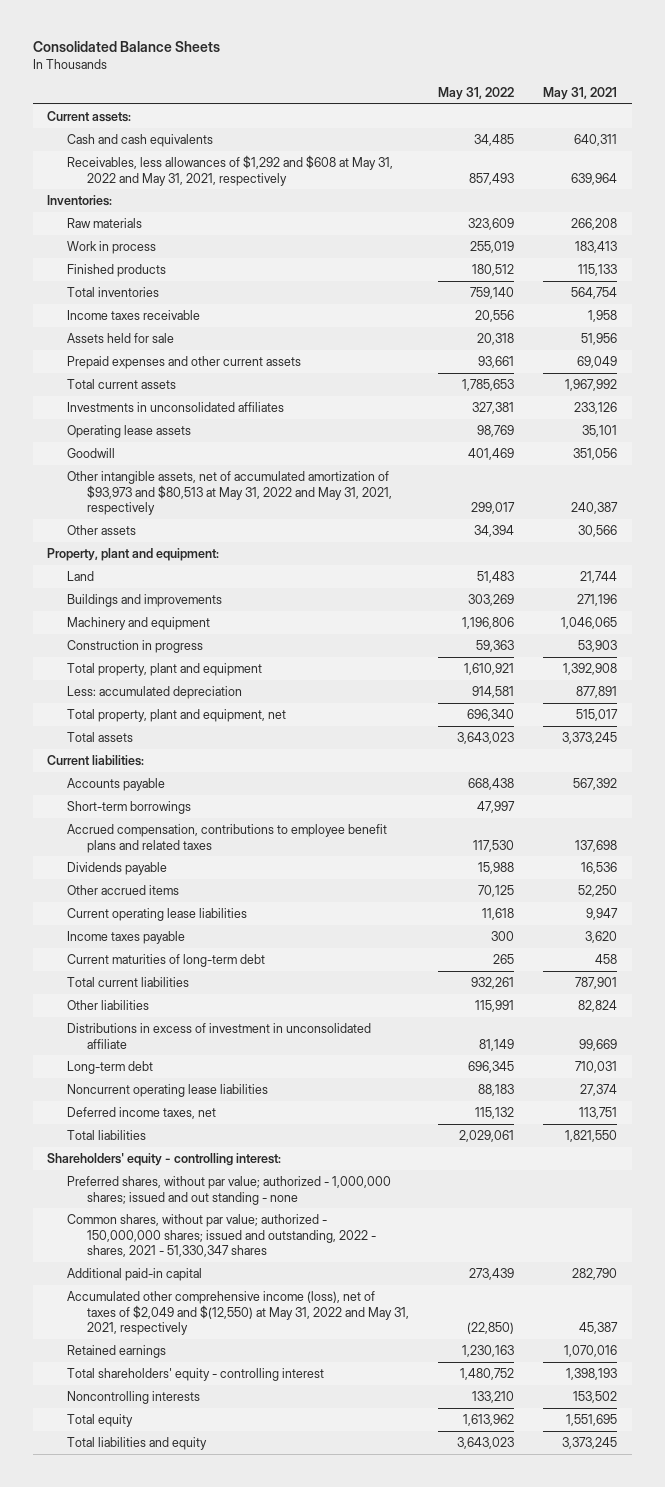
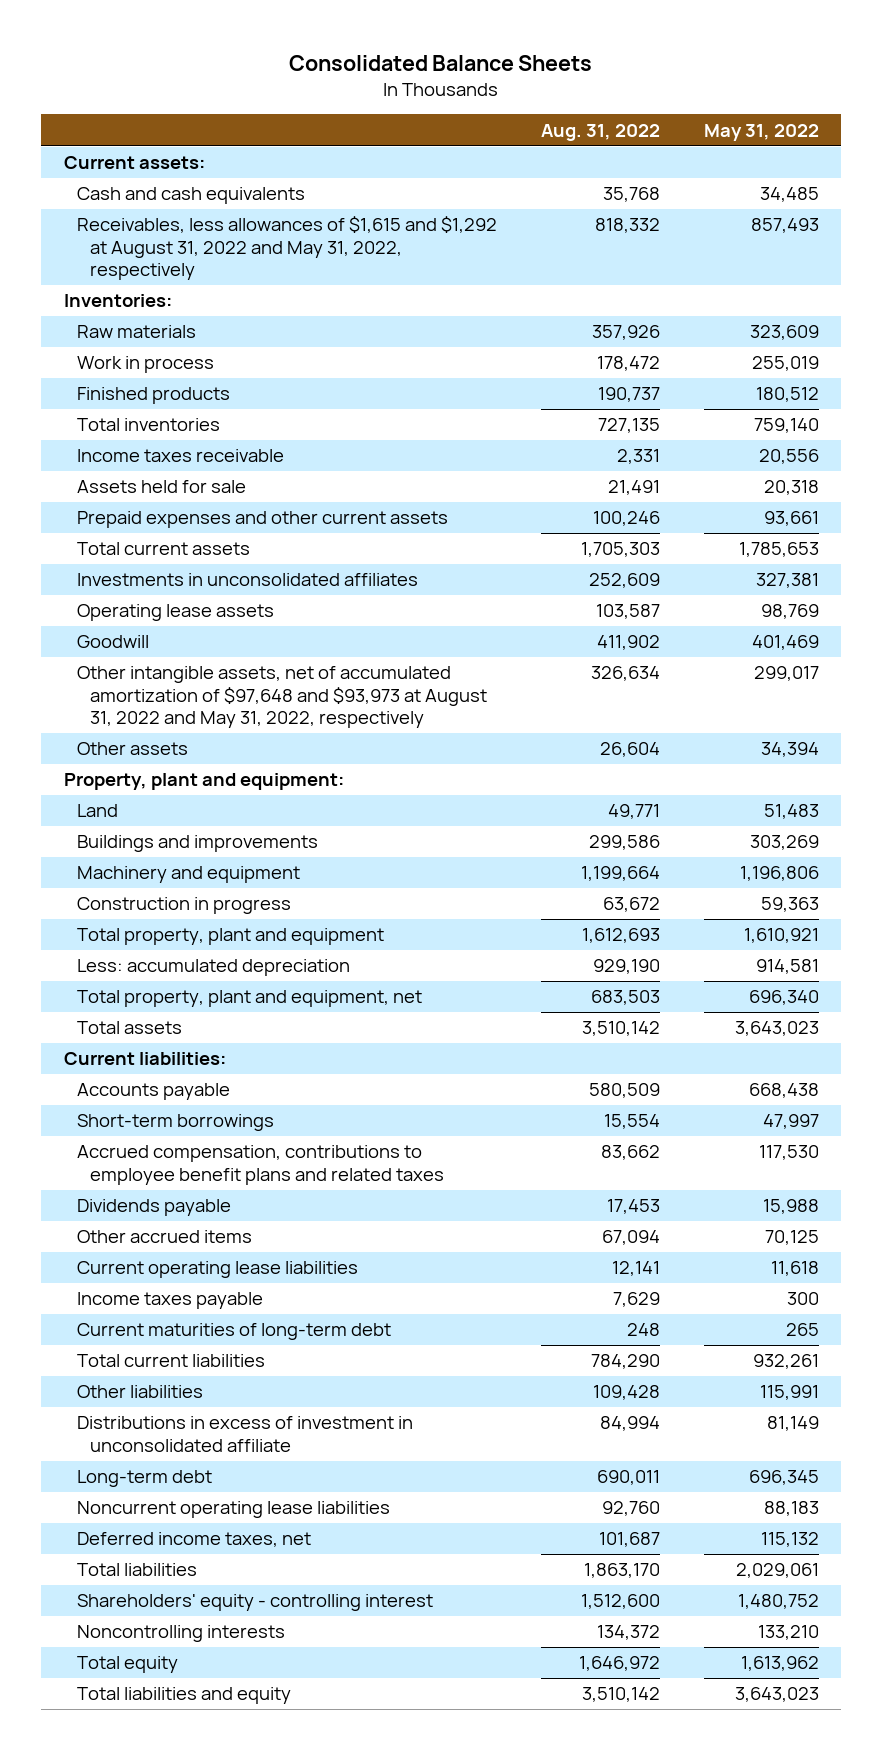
[543,86,618,100] May 31, 2021 -> none
none -> [541,123,661,141] Aug. 31, 2022
[66,154,393,186] Receivables, less allowances of $1,292 and $608 at May 31, 2022 and May 31, 2021, respectively -> [76,216,497,280] Receivables, less allowances of $1,615 and $1,292 at August 31, 2022 and May 31, 2022, respectively
[66,470,392,516] Other intangible assets, net of accumulated amortization of $93,973 and $80,513 at May 31, 2022 and May 31, 2021, respectively -> [76,666,488,728] Other intangible assets, net of accumulated amortization of $97,648 and $93,973 at August 31, 2022 and May 31, 2022, respectively
[47,1152,282,1166] Shareholders' equity - controlling interest: -> none
[66,1175,391,1205] Preferred shares, without par value; authorized - 1,000,000 shares; issued and out standing - none -> none
[66,1213,376,1258] Common shares, without par value; authorized - 150,000,000 shares; issued and outstanding, 2022 - shares, 2021 - 51,330,347 shares -> none
[66,1267,202,1281] Additional paid-in capital -> none
[66,1290,409,1336] Accumulated other comprehensive income (loss), net of taxes of $2,049 and $(12,550) at May 31, 2022 and May 31, 2021, respectively -> none
[66,1344,166,1358] Retained earnings -> none
[66,1367,324,1381] Total shareholders' equity - controlling interest -> [76,1594,433,1612] Shareholders' equity - controlling interest

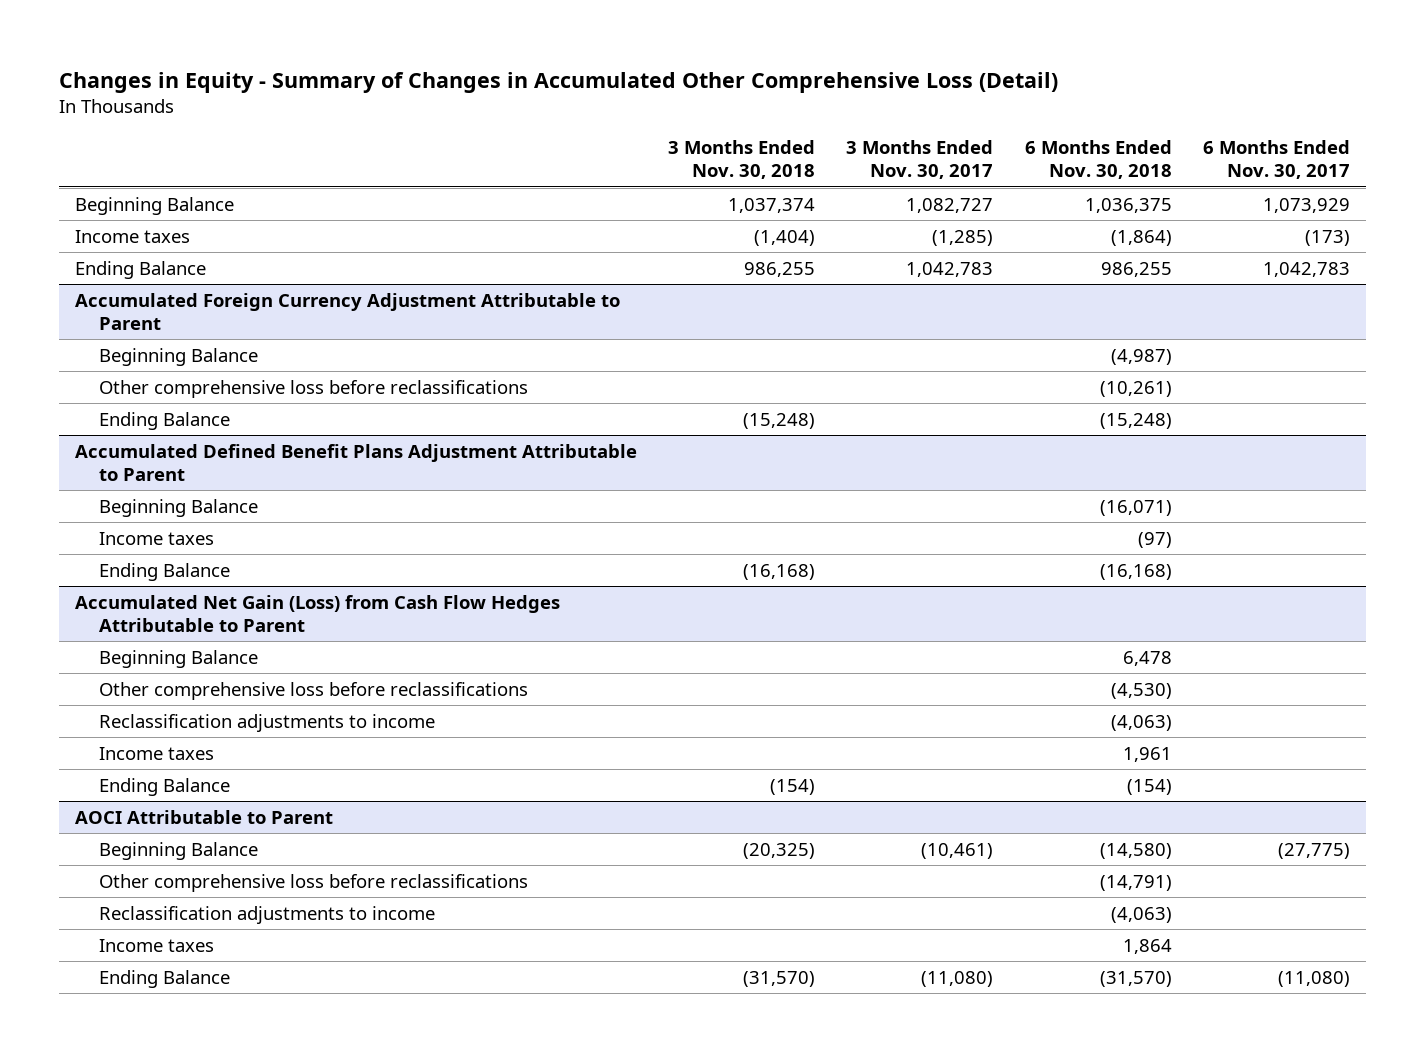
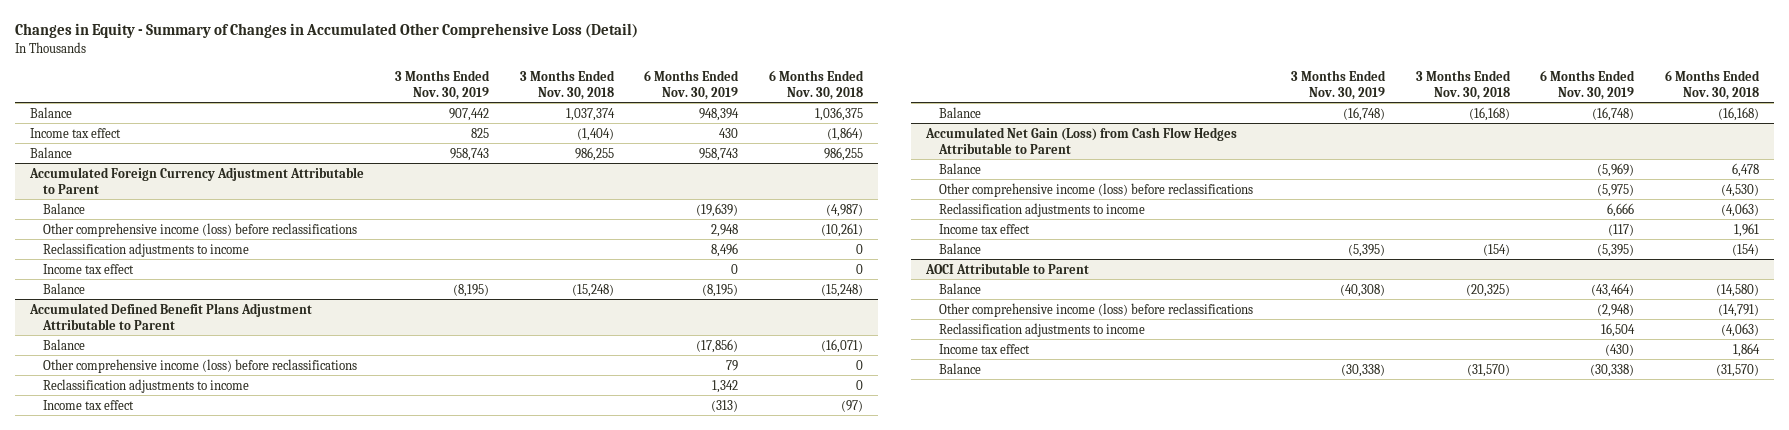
[846,140,994,180] 3 Months Ended Nov. 30, 2017 -> none
[1203,140,1351,180] 6 Months Ended Nov. 30, 2017 -> none
none -> [394,69,490,100] 3 Months Ended Nov. 30, 2019
none -> [644,69,740,100] 6 Months Ended Nov. 30, 2019
[74,196,234,215] Beginning Balance -> [30,106,73,118] Balance
[74,229,190,243] Income taxes -> [30,127,122,138] Income tax effect
[74,260,206,279] Ending Balance -> [30,146,73,158] Balance
[98,347,258,366] Beginning Balance -> [43,202,86,214] Balance
[98,379,528,398] Other comprehensive loss before reclassifications -> [43,222,358,237] Other comprehensive income (loss) before reclassifications
none -> [43,242,250,257] Reclassification adjustments to income
none -> [43,263,135,274] Income tax effect
[98,411,230,430] Ending Balance -> [43,282,86,294] Balance
[98,498,258,517] Beginning Balance -> [43,338,86,350] Balance
none -> [43,358,358,373] Other comprehensive income (loss) before reclassifications
none -> [43,378,250,393] Reclassification adjustments to income
[98,531,214,545] Income taxes -> [43,399,135,410] Income tax effect
[98,562,230,581] Ending Balance -> [939,106,982,118] Balance
[98,649,258,668] Beginning Balance -> [939,162,982,174] Balance
[98,681,528,700] Other comprehensive loss before reclassifications -> [939,182,1254,197] Other comprehensive income (loss) before reclassifications
[98,746,214,760] Income taxes -> [939,223,1031,234] Income tax effect
[98,777,230,796] Ending Balance -> [939,242,982,254] Balance
[98,841,258,860] Beginning Balance -> [939,282,982,294] Balance
[98,873,528,892] Other comprehensive loss before reclassifications -> [939,302,1254,317] Other comprehensive income (loss) before reclassifications
[98,938,214,952] Income taxes -> [939,343,1031,354] Income tax effect
[98,969,230,988] Ending Balance -> [939,362,982,374] Balance

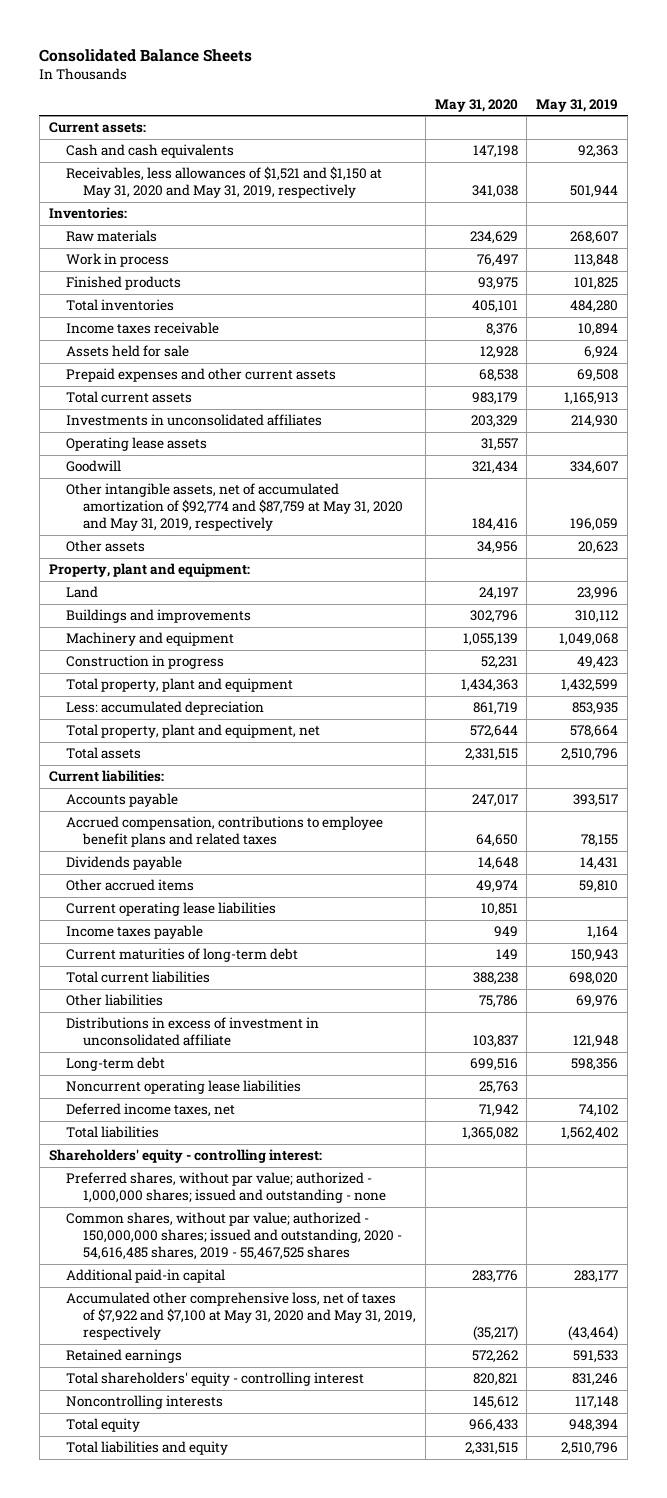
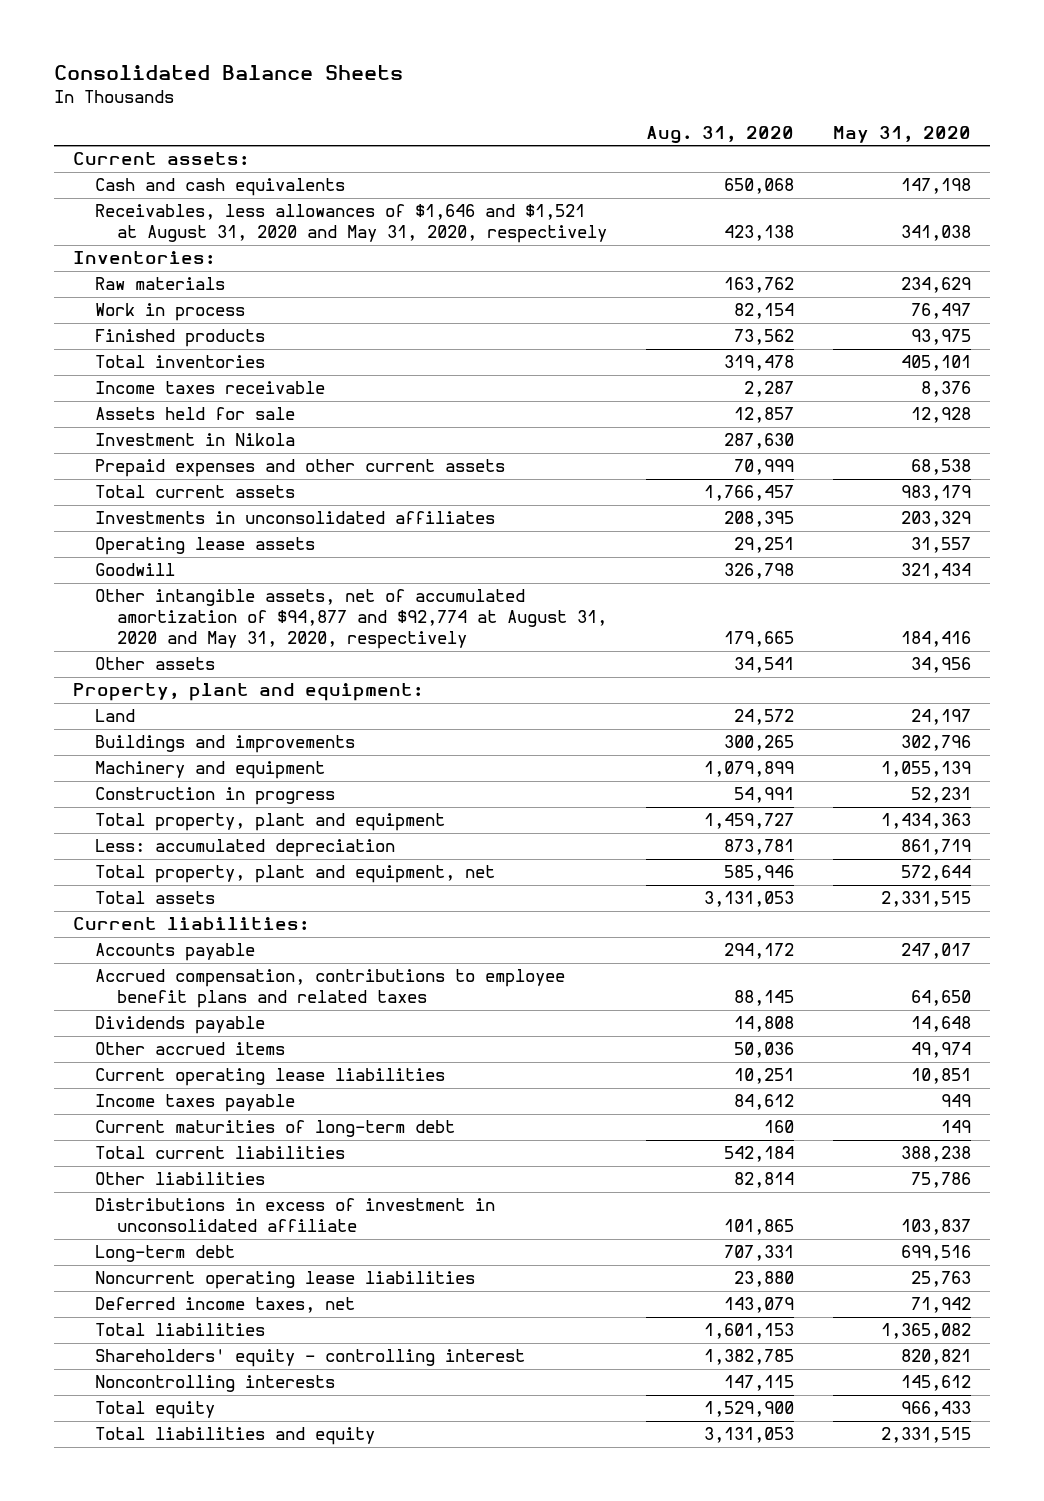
[536,98,619,112] May 31, 2019 -> none
none -> [646,125,795,144] Aug. 31, 2020
[65,166,382,199] Receivables, less allowances of $1,521 and $1,150 at May 31, 2020 and May 31, 2019, respectively -> [95,204,608,244] Receivables, less allowances of $1,646 and $1,521 at August 31, 2020 and May 31, 2020, respectively
none -> [95,433,296,447] Investment in Nikola
[65,483,403,532] Other intangible assets, net of accumulated amortization of $92,774 and $87,759 at May 31, 2020 and May 31, 2019, respectively -> [95,589,608,650] Other intangible assets, net of accumulated amortization of $94,877 and $92,774 at August 31, 2020 and May 31, 2020, respectively
[48,1149,322,1164] Shareholders' equity - controlling interest: -> none
[65,1172,386,1204] Preferred shares, without par value; authorized - 1,000,000 shares; issued and outstanding - none -> none
[65,1212,402,1261] Common shares, without par value; authorized - 150,000,000 shares; issued and outstanding, 2020 - 54,616,485 shares, 2019 - 55,467,525 shares -> none
[65,1269,225,1284] Additional paid-in capital -> none
[65,1292,416,1341] Accumulated other comprehensive loss, net of taxes of $7,922 and $7,100 at May 31, 2020 and May 31, 2019, respectively -> none
[65,1349,182,1364] Retained earnings -> none
[65,1372,364,1387] Total shareholders' equity - controlling interest -> [95,1349,526,1368] Shareholders' equity - controlling interest

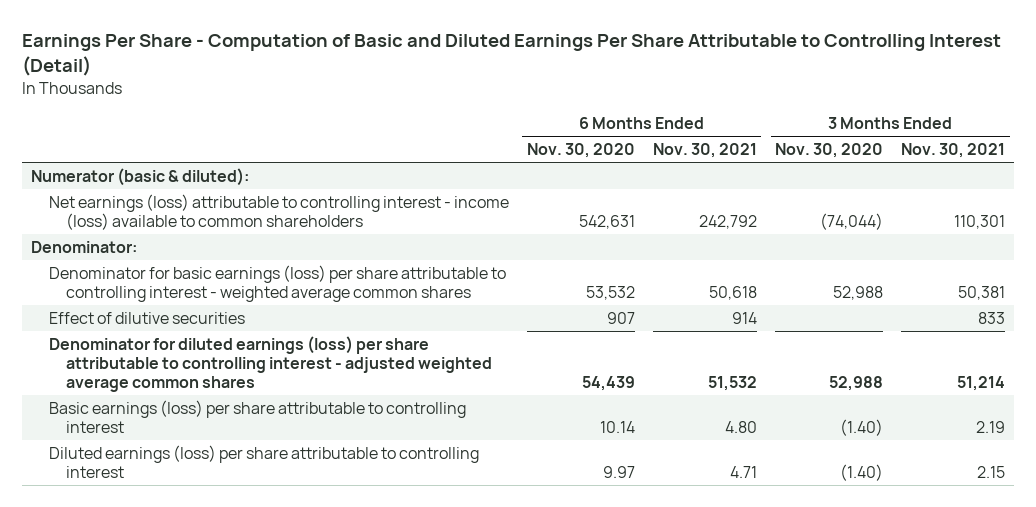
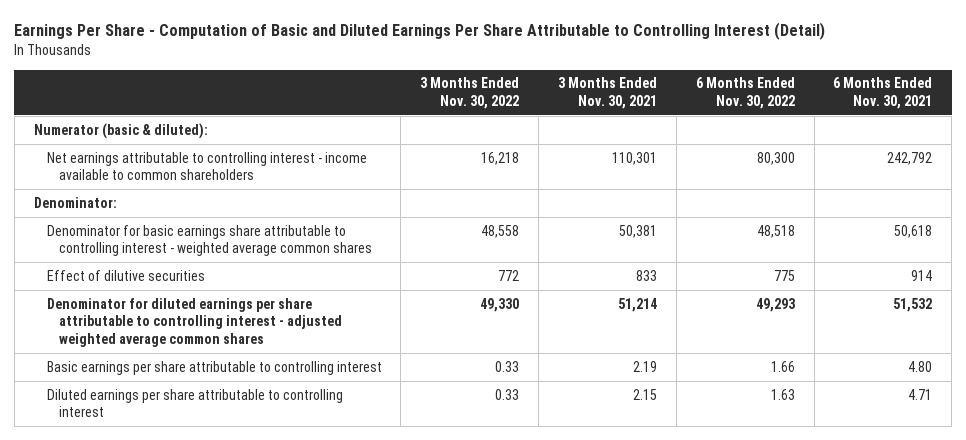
[526,143,635,159] Nov. 30, 2020 -> none
[775,143,884,159] Nov. 30, 2020 -> none
none -> [420,77,520,109] 3 Months Ended Nov. 30, 2022
none -> [695,77,795,109] 6 Months Ended Nov. 30, 2022
[48,193,509,230] Net earnings (loss) attributable to controlling interest - income (loss) available to common shareholders -> [46,151,367,181] Net earnings attributable to controlling interest - income available to common shareholders
[48,264,506,302] Denominator for basic earnings (loss) per share attributable to controlling interest - weighted average common shares -> [46,224,373,257] Denominator for basic earnings share attributable to controlling interest - weighted average common shares
[48,335,493,392] Denominator for diluted earnings (loss) per share attributable to controlling interest - adjusted weighted average common shares -> [46,297,343,347] Denominator for diluted earnings per share attributable to controlling interest - adjusted weighted average common shares
[48,399,466,433] Basic earnings (loss) per share attributable to controlling interest -> [46,360,382,375] Basic earnings per share attributable to controlling interest
[48,444,479,478] Diluted earnings (loss) per share attributable to controlling interest -> [46,388,343,418] Diluted earnings per share attributable to controlling interest

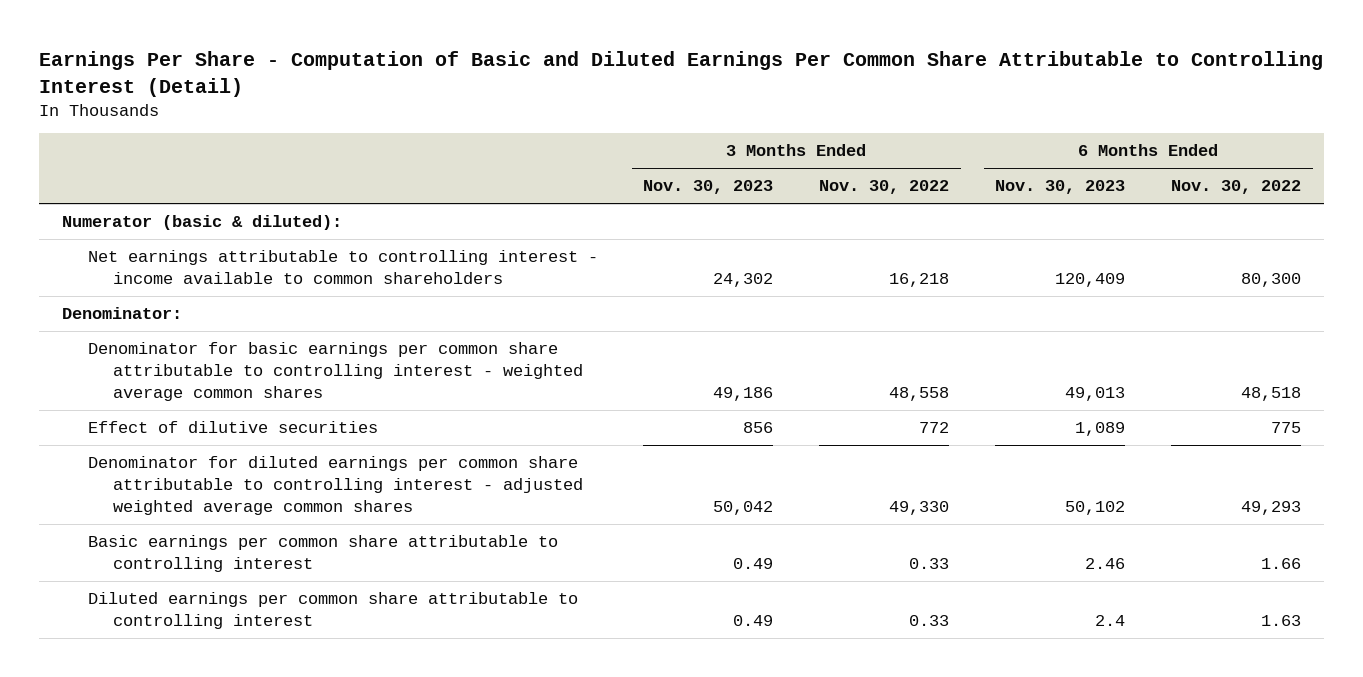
[14,22,826,41] Earnings Per Share - Computation of Basic and Diluted Earnings Per Share Attributable to Controlling Interest (Detail) -> [39,50,1324,97] Earnings Per Share - Computation of Basic and Diluted Earnings Per Common Share Attributable to Controlling Interest (Detail)
[557,77,657,109] 3 Months Ended Nov. 30, 2021 -> none
[833,77,933,109] 6 Months Ended Nov. 30, 2021 -> none
none -> [643,180,774,195] Nov. 30, 2023
none -> [995,180,1126,195] Nov. 30, 2023
[46,224,373,257] Denominator for basic earnings share attributable to controlling interest - weighted average common shares -> [87,342,584,402] Denominator for basic earnings per common share attributable to controlling interest - weighted average common shares
[46,297,343,347] Denominator for diluted earnings per share attributable to controlling interest - adjusted weighted average common shares -> [87,456,584,516] Denominator for diluted earnings per common share attributable to controlling interest - adjusted weighted average common shares
[46,360,382,375] Basic earnings per share attributable to controlling interest -> [87,535,558,573] Basic earnings per common share attributable to controlling interest
[46,388,343,418] Diluted earnings per share attributable to controlling interest -> [87,592,578,630] Diluted earnings per common share attributable to controlling interest

